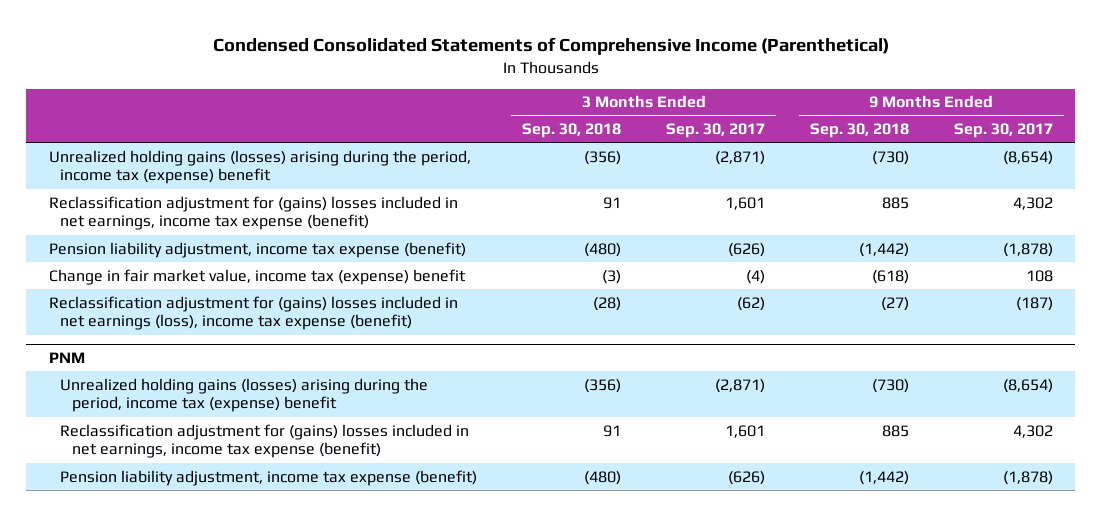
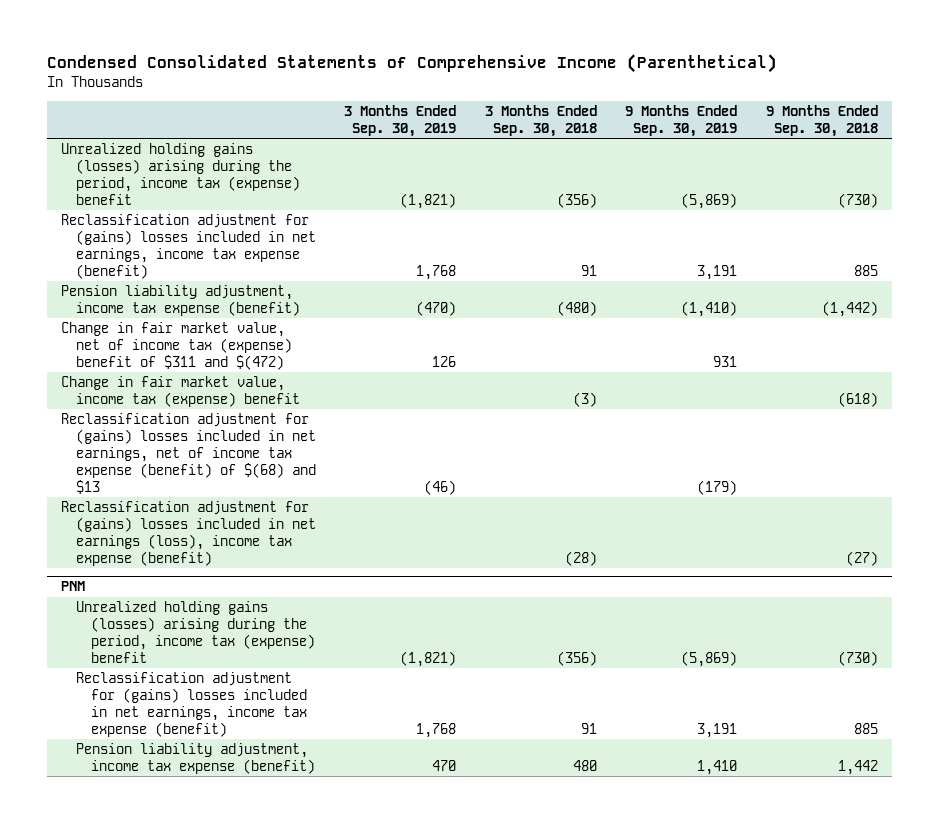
[666,123,766,139] Sep. 30, 2017 -> none
[953,123,1053,139] Sep. 30, 2017 -> none
none -> [344,104,457,137] 3 Months Ended Sep. 30, 2019
none -> [625,104,738,137] 9 Months Ended Sep. 30, 2019
none -> [60,321,292,370] Change in fair market value, net of income tax (expense) benefit of $311 and $(472)
none -> [60,412,316,494] Reclassification adjustment for (gains) losses included in net earnings, net of income tax expense (benefit) of $(68) and $13
[584,470,622,485] (480) -> [572,759,597,771] 480
[858,470,909,485] (1,442) -> [837,759,878,775] 1,442

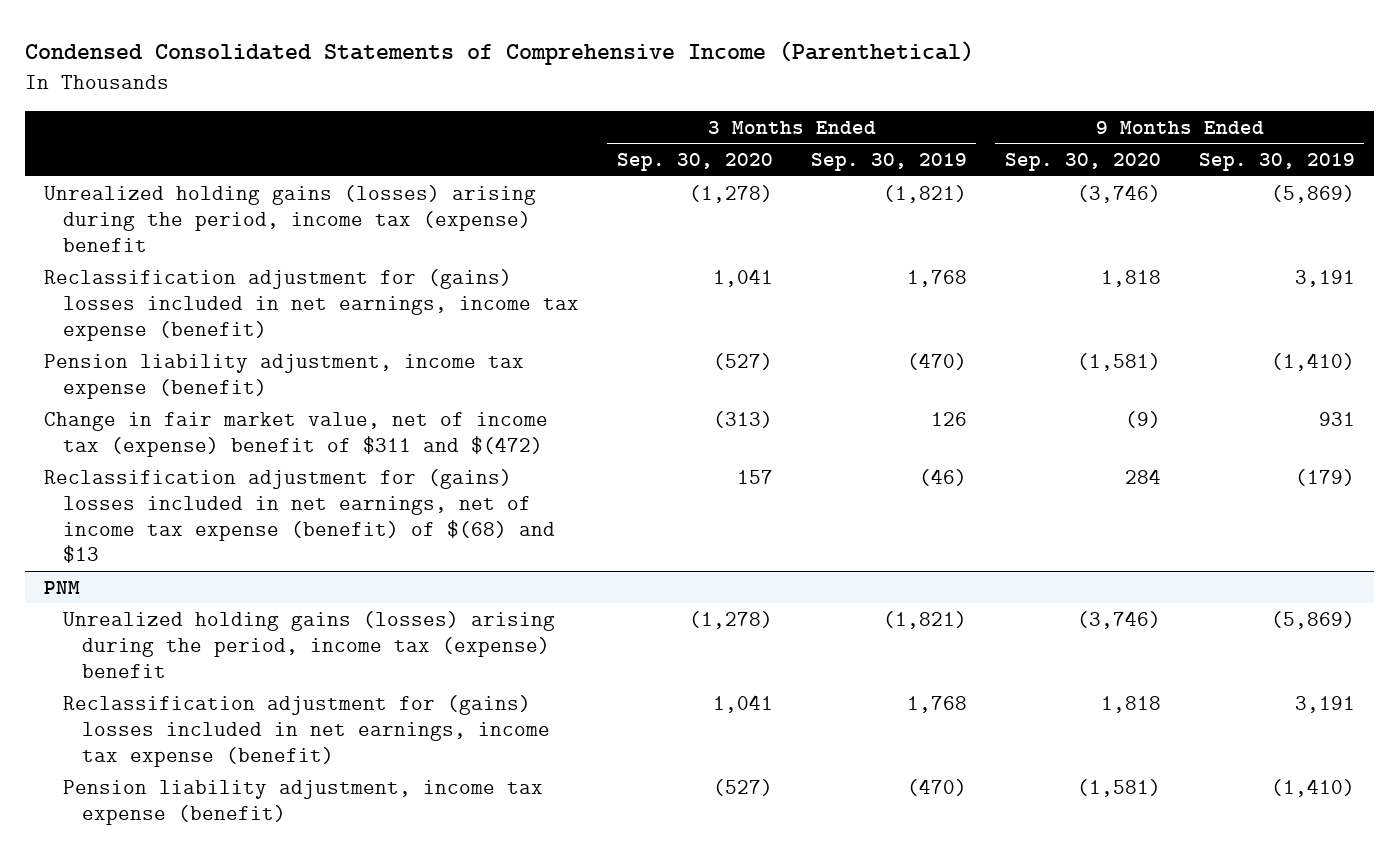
[484,104,597,137] 3 Months Ended Sep. 30, 2018 -> none
[765,104,878,137] 9 Months Ended Sep. 30, 2018 -> none
none -> [616,153,773,172] Sep. 30, 2020
none -> [1004,153,1161,172] Sep. 30, 2020
[60,375,300,407] Change in fair market value, income tax (expense) benefit -> none
[60,500,316,566] Reclassification adjustment for (gains) losses included in net earnings (loss), income tax expense (benefit) -> none
[432,759,457,771] 470 -> [906,778,967,796] (470)
[697,759,738,775] 1,410 -> [1270,778,1355,797] (1,410)

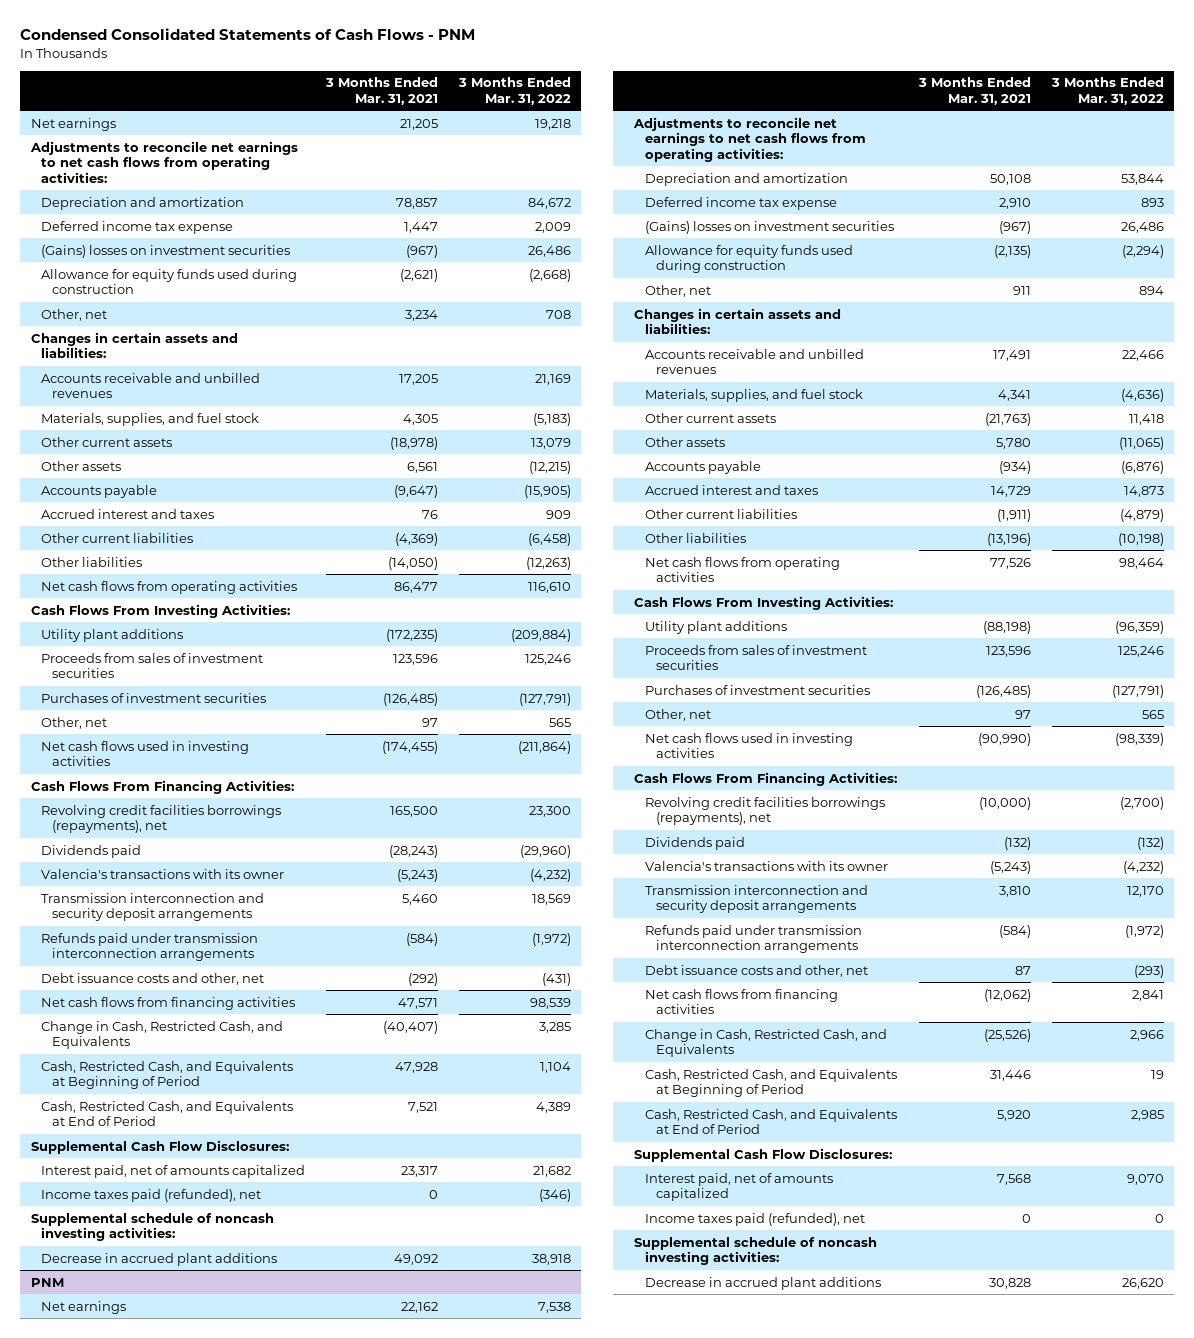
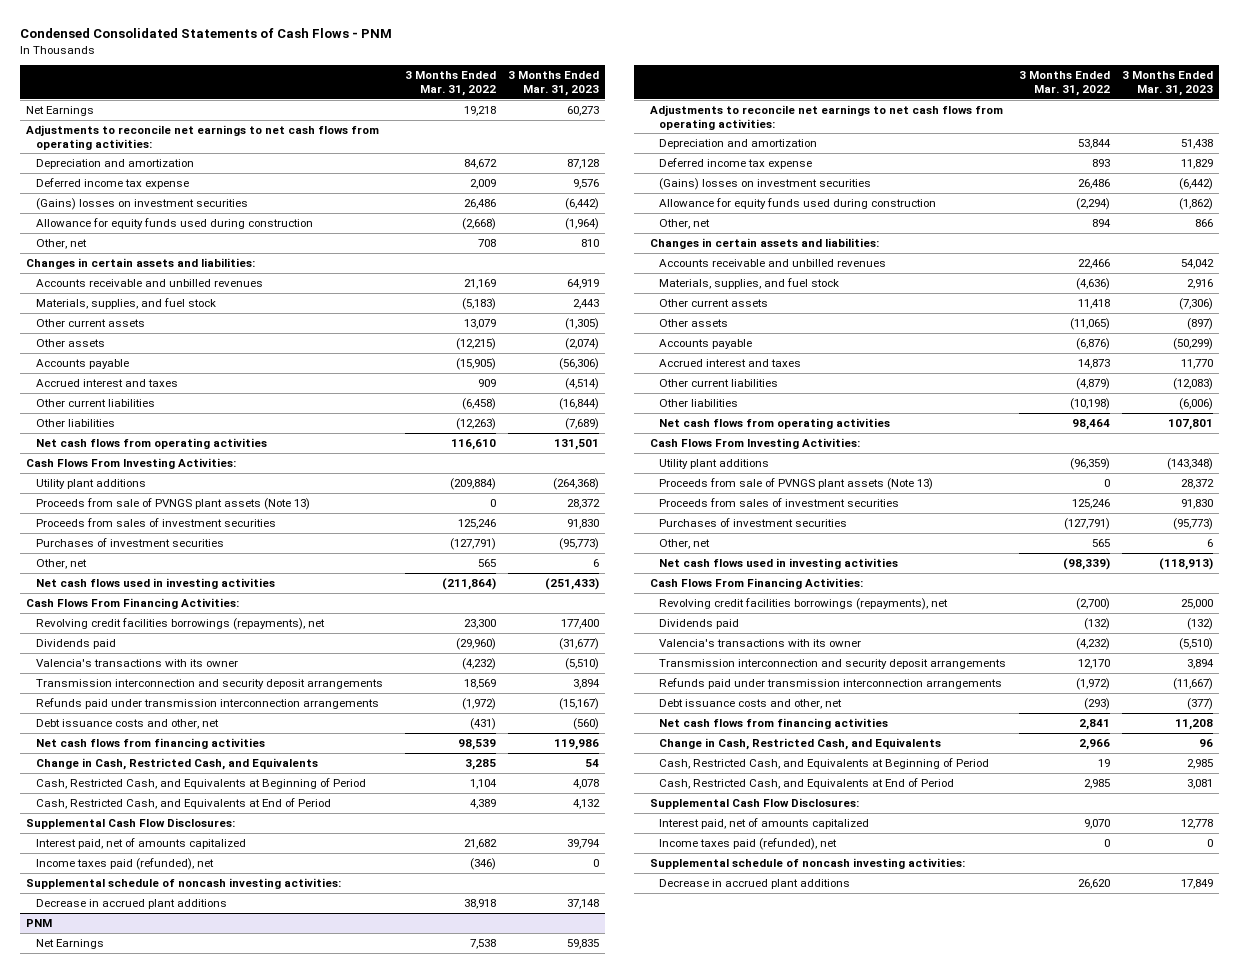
[325,77,439,105] 3 Months Ended Mar. 31, 2021 -> none
none -> [508,71,600,96] 3 Months Ended Mar. 31, 2023
[30,117,116,131] Net earnings -> [26,106,95,117] Net Earnings
none -> [35,498,310,511] Proceeds from sale of PVNGS plant assets (Note 13)
[41,1300,127,1314] Net earnings -> [35,939,104,950] Net Earnings
none -> [659,478,934,491] Proceeds from sale of PVNGS plant assets (Note 13)

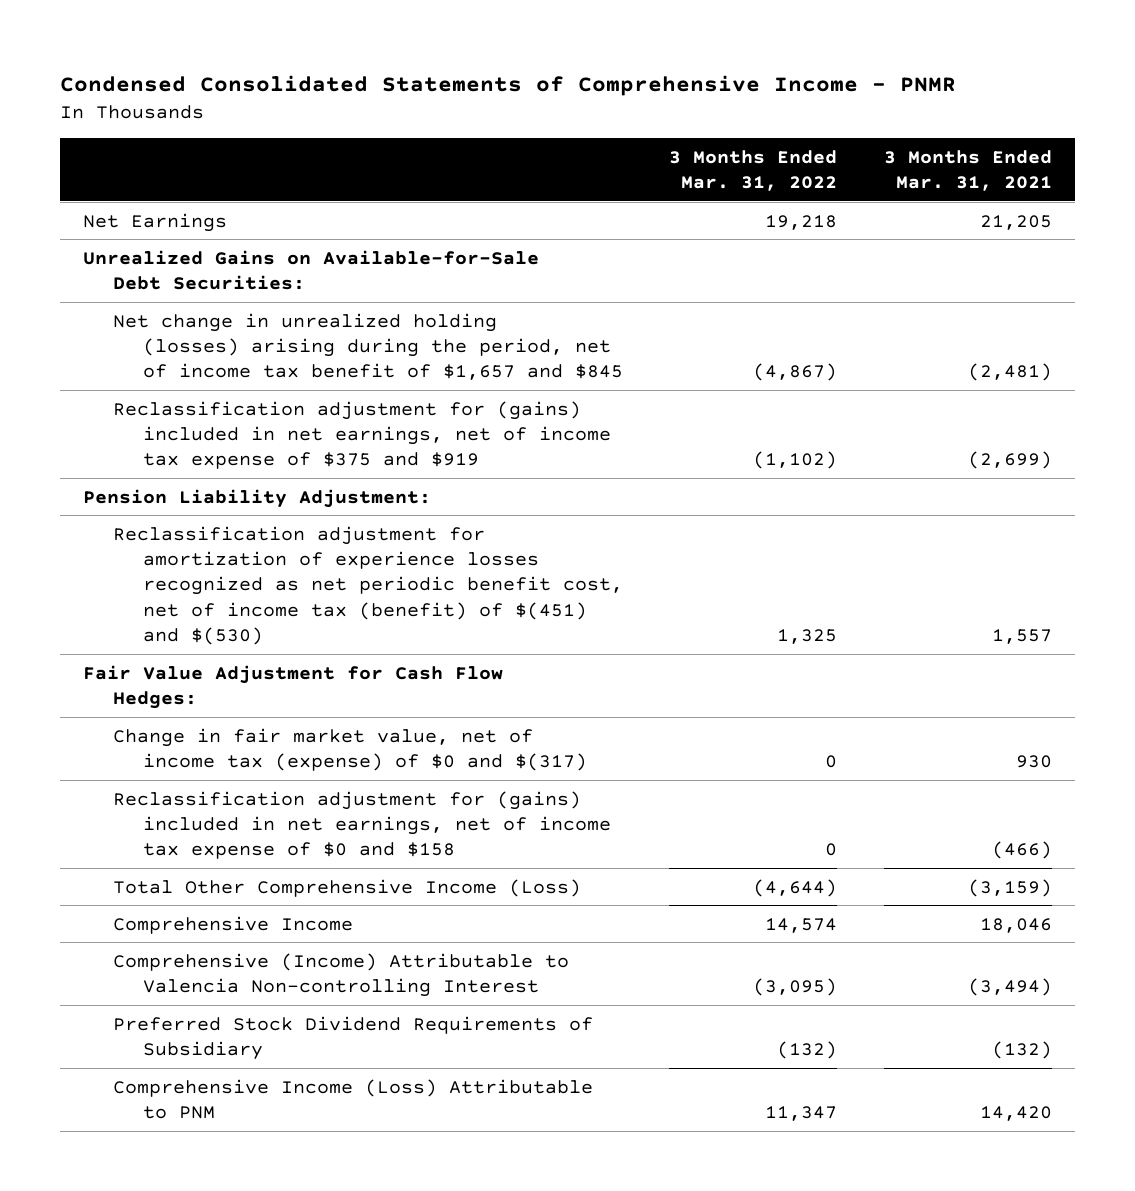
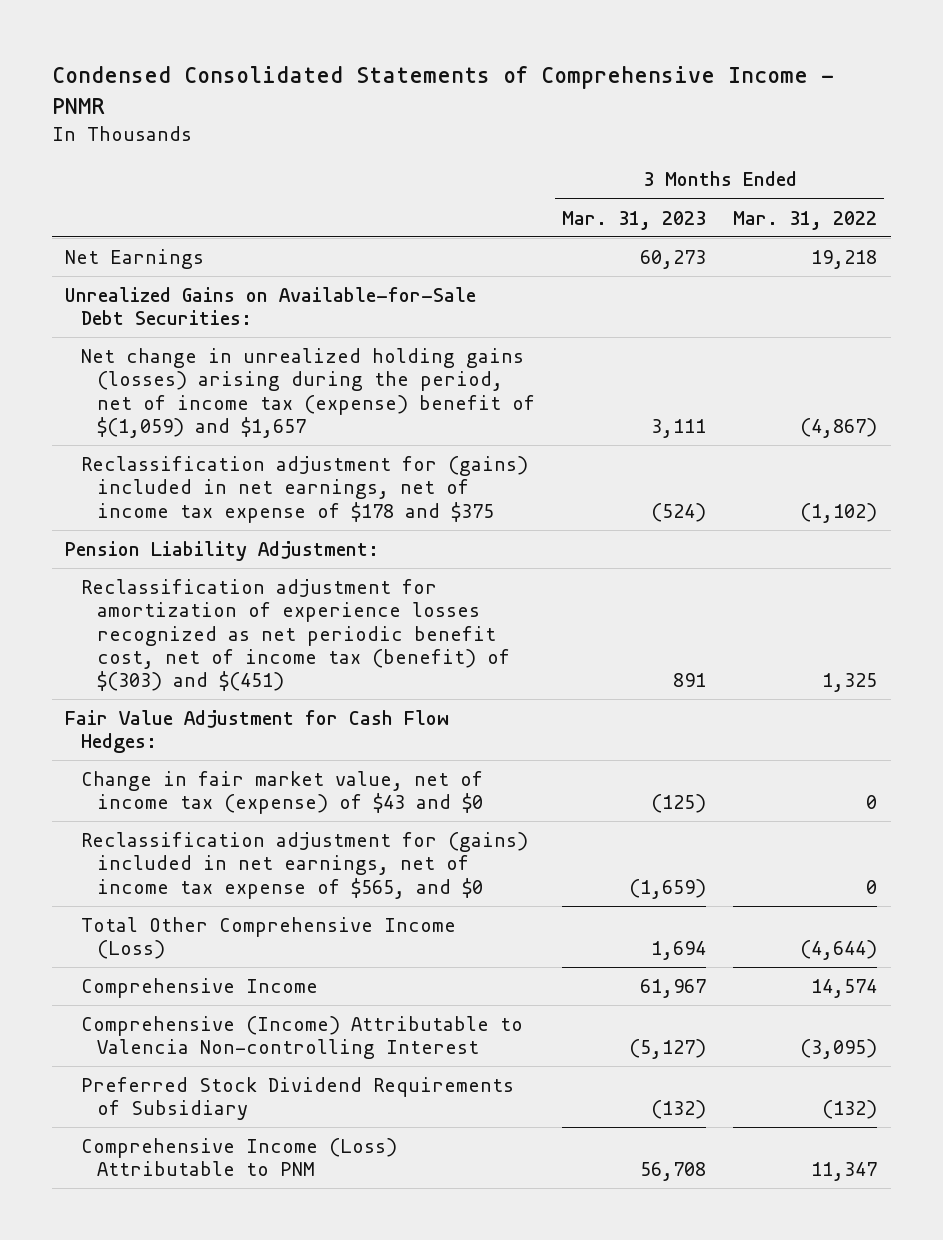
[883,149,1052,192] 3 Months Ended Mar. 31, 2021 -> none
none -> [562,210,707,230] Mar. 31, 2023
[113,312,623,381] Net change in unrealized holding (losses) arising during the period, net of income tax benefit of $1,657 and $845 -> [80,347,535,438] Net change in unrealized holding gains (losses) arising during the period, net of income tax (expense) benefit of $(1,059) and $1,657
[113,400,611,470] Reclassification adjustment for (gains) included in net earnings, net of income tax expense of $375 and $919 -> [80,455,528,523] Reclassification adjustment for (gains) included in net earnings, net of income tax expense of $178 and $375
[113,525,623,645] Reclassification adjustment for amortization of experience losses recognized as net periodic benefit cost, net of income tax (benefit) of $(451) and $(530) -> [80,578,510,692] Reclassification adjustment for amortization of experience losses recognized as net periodic benefit cost, net of income tax (benefit) of $(303) and $(451)
[113,727,587,771] Change in fair market value, net of income tax (expense) of $0 and $(317) -> [80,770,483,815] Change in fair market value, net of income tax (expense) of $43 and $0
[113,790,611,860] Reclassification adjustment for (gains) included in net earnings, net of income tax expense of $0 and $158 -> [80,831,528,899] Reclassification adjustment for (gains) included in net earnings, net of income tax expense of $565, and $0

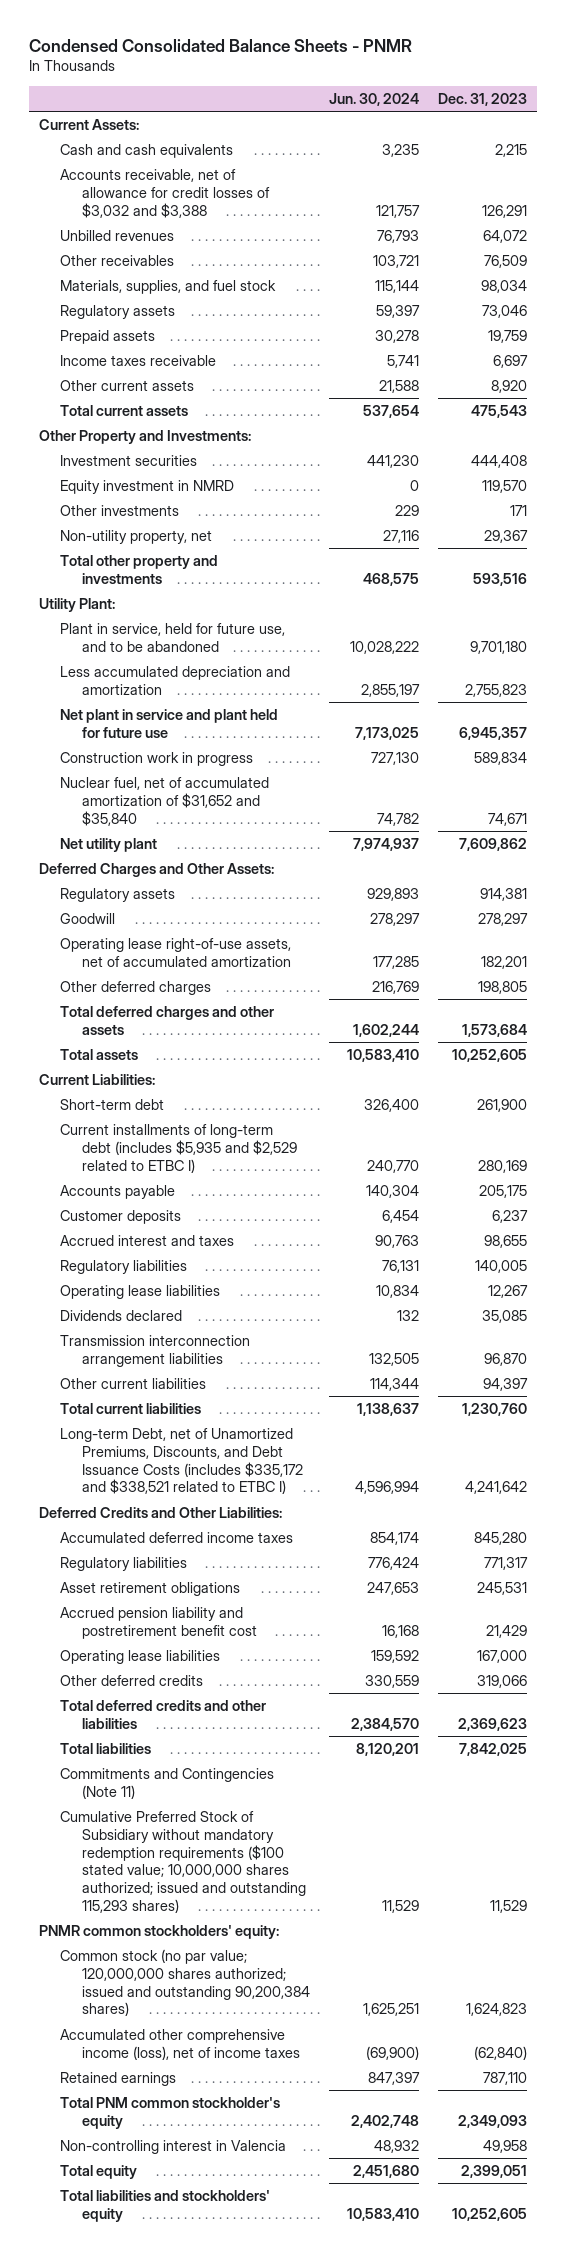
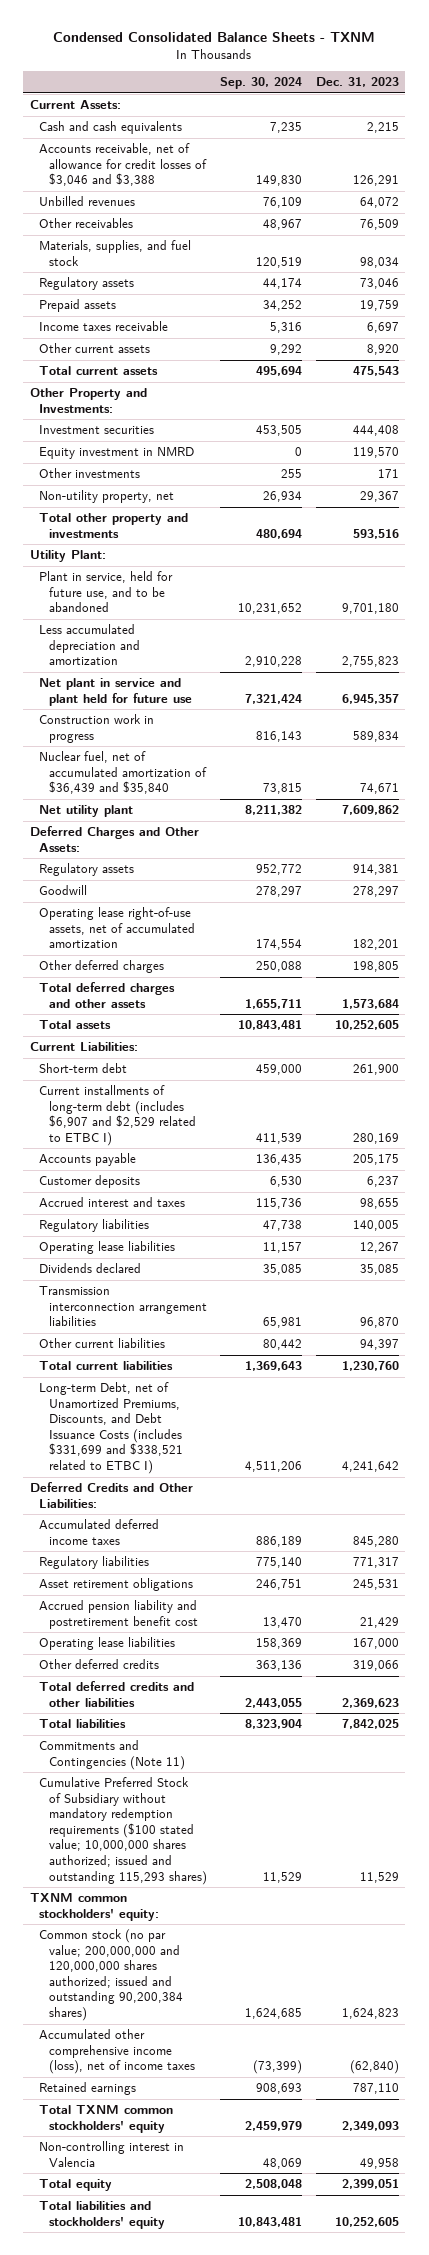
[29,38,413,52] Condensed Consolidated Balance Sheets - PNMR -> [53,31,376,43] Condensed Consolidated Balance Sheets - TXNM
[329,93,420,107] Jun. 30, 2024 -> none
none -> [220,77,303,90] Sep. 30, 2024
[60,169,270,218] Accounts receivable, net of allowance for credit losses of $3,032 and $3,388 -> [39,143,207,187] Accounts receivable, net of allowance for credit losses of $3,046 and $3,388
[60,777,270,826] Nuclear fuel, net of accumulated amortization of $31,652 and $35,840 -> [39,751,207,795] Nuclear fuel, net of accumulated amortization of $36,439 and $35,840
[60,1124,297,1173] Current installments of long-term debt (includes $5,935 and $2,529 related to ETBC I) -> [39,1085,196,1146] Current installments of long-term debt (includes $6,907 and $2,529 related to ETBC I)
[60,1428,303,1495] Long-term Debt, net of Unamortized Premiums, Discounts, and Debt Issuance Costs (includes $335,172 and $338,521 related to ETBC I) -> [39,1382,183,1475] Long-term Debt, net of Unamortized Premiums, Discounts, and Debt Issuance Costs (includes $331,699 and $338,521 related to ETBC I)
[38,1925,279,1940] PNMR common stockholders' equity: -> [29,1892,160,1921] TXNM common stockholders' equity:
[60,1949,310,2017] Common stock (no par value; 120,000,000 shares authorized; issued and outstanding 90,200,384 shares) -> [39,1929,183,2022] Common stock (no par value; 200,000,000 and 120,000,000 shares authorized; issued and outstanding 90,200,384 shares)
[60,2097,281,2129] Total PNM common stockholder's equity -> [39,2104,174,2133] Total TXNM common stockholders' equity

